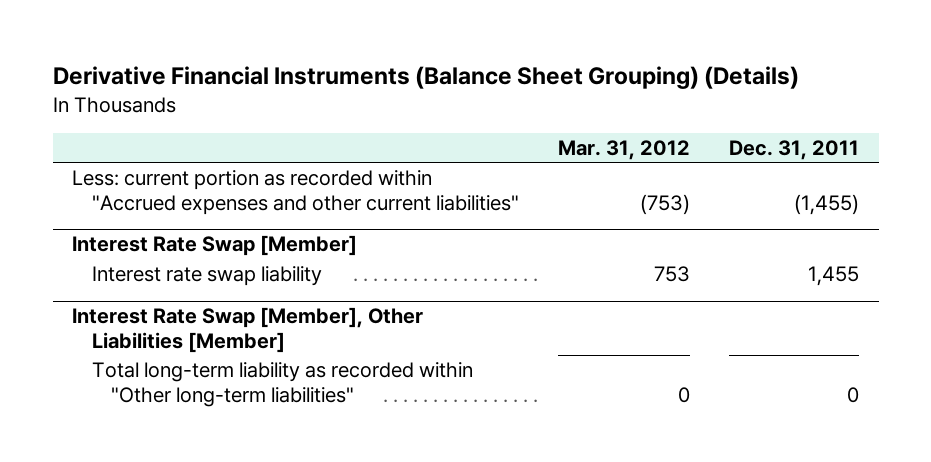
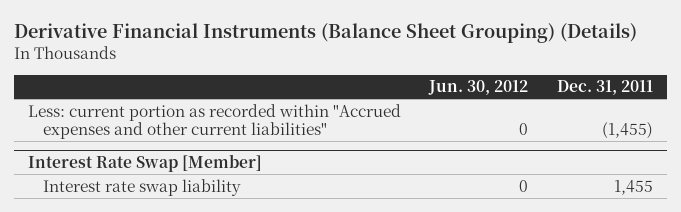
[558,139,691,160] Mar. 31, 2012 -> none
none -> [428,80,529,96] Jun. 30, 2012
[72,307,424,353] Interest Rate Swap [Member], Other Liabilities [Member] -> none
[91,362,473,407] Total long-term liability as recorded within "Other long-term liabilities" -> none

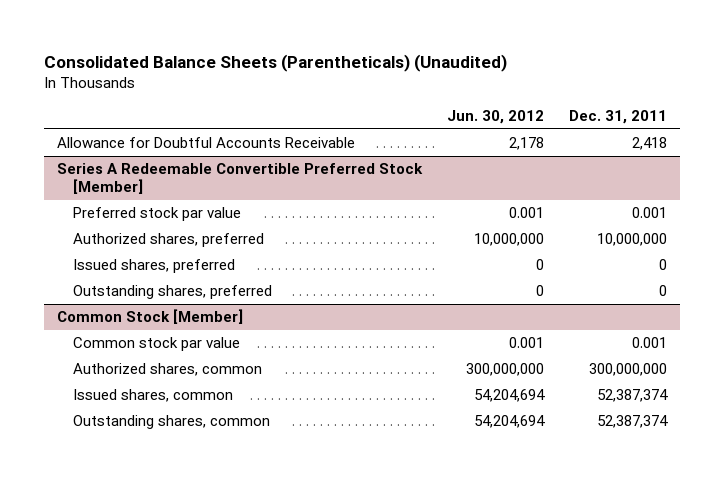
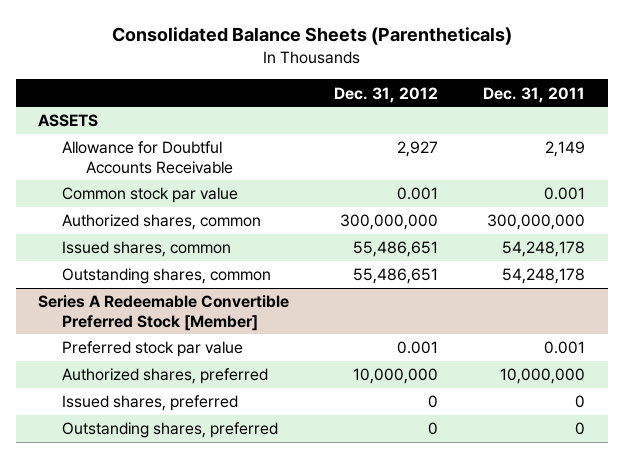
[44,53,508,72] Consolidated Balance Sheets (Parentheticals) (Unaudited) -> [111,27,512,46] Consolidated Balance Sheets (Parentheticals)
[447,110,545,125] Jun. 30, 2012 -> none
none -> [334,86,439,103] Dec. 31, 2012
none -> [38,114,99,128] ASSETS
[632,137,668,151] 2,418 -> [545,141,586,158] 2,149
none -> [62,187,239,204] Common stock par value
none -> [62,214,262,231] Authorized shares, common
none -> [62,241,232,258] Issued shares, common
none -> [62,268,272,285] Outstanding shares, common
[56,309,243,325] Common Stock [Member] -> none
[72,337,240,352] Common stock par value -> none
[72,363,262,377] Authorized shares, common -> none
[72,389,233,403] Issued shares, common -> none
[72,415,270,430] Outstanding shares, common -> none

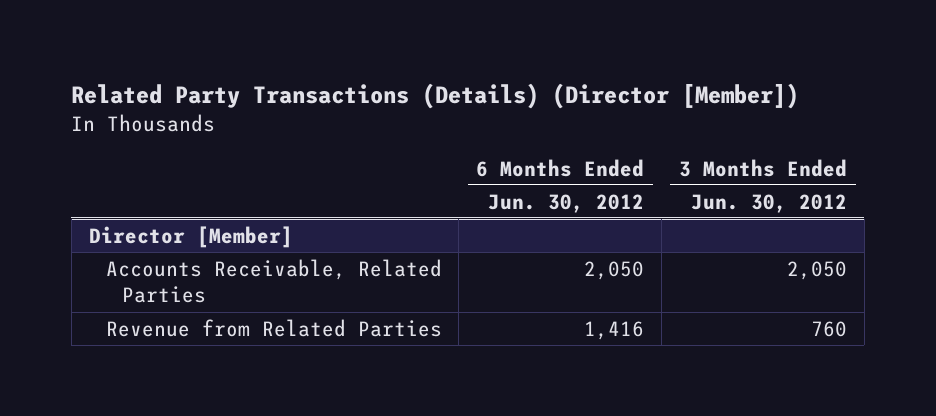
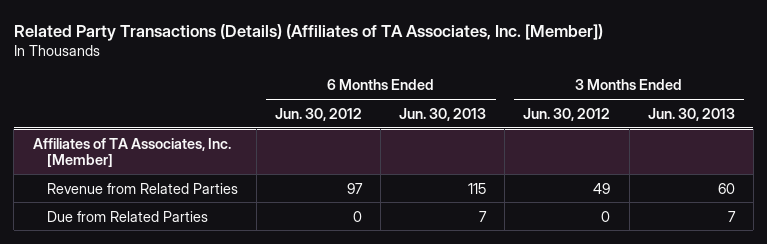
[71,83,800,110] Related Party Transactions (Details) (Director [Member]) -> [13,23,603,41] Related Party Transactions (Details) (Affiliates of TA Associates, Inc. [Member])
none -> [399,107,487,121] Jun. 30, 2013
none -> [647,107,735,121] Jun. 30, 2013
[88,225,293,248] Director [Member] -> none
[105,258,442,304] Accounts Receivable, Related Parties -> none
none -> [32,137,231,168] Affiliates of TA Associates, Inc. [Member]
[584,320,645,340] 1,416 -> [347,182,364,194] 97
[810,320,847,337] 760 -> [593,182,611,194] 49
none -> [46,210,208,222] Due from Related Parties

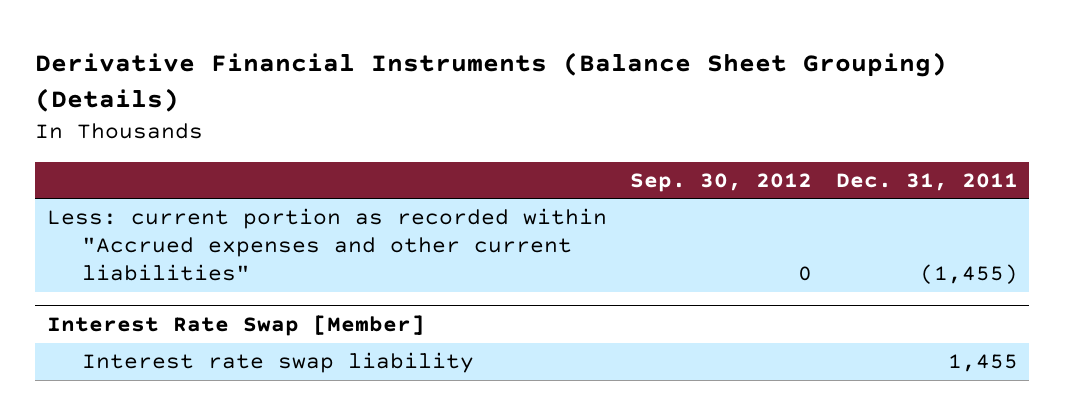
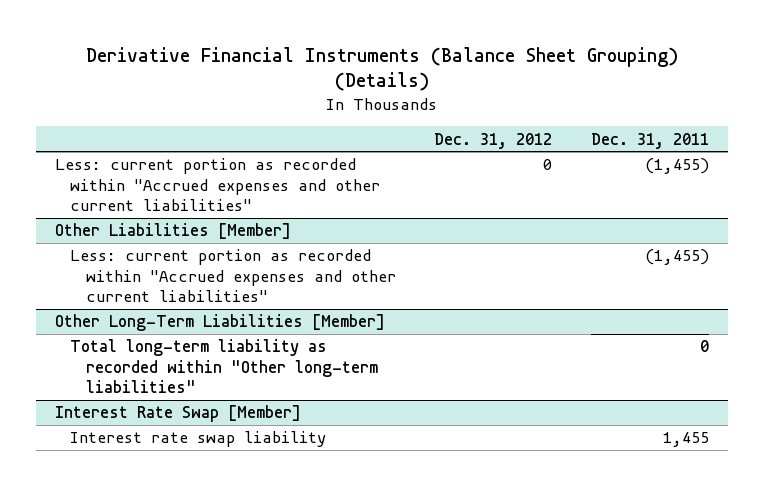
[630,172,813,192] Sep. 30, 2012 -> none
none -> [434,132,553,149] Dec. 31, 2012
none -> [55,223,292,240] Other Liabilities [Member]
none -> [70,249,396,302] Less: current portion as recorded within "Accrued expenses and other current liabilities"
none -> [55,314,386,332] Other Long-Term Liabilities [Member]
none -> [70,339,378,393] Total long-term liability as recorded within "Other long-term liabilities"

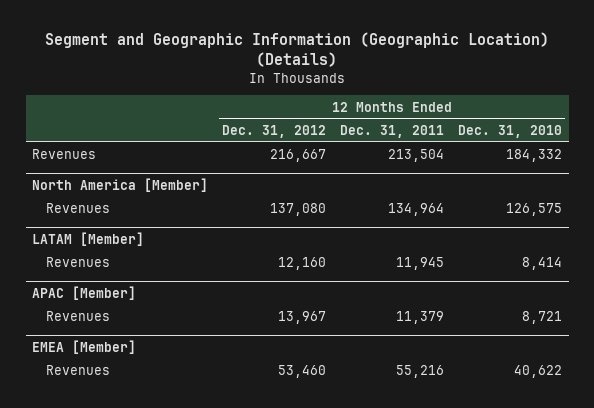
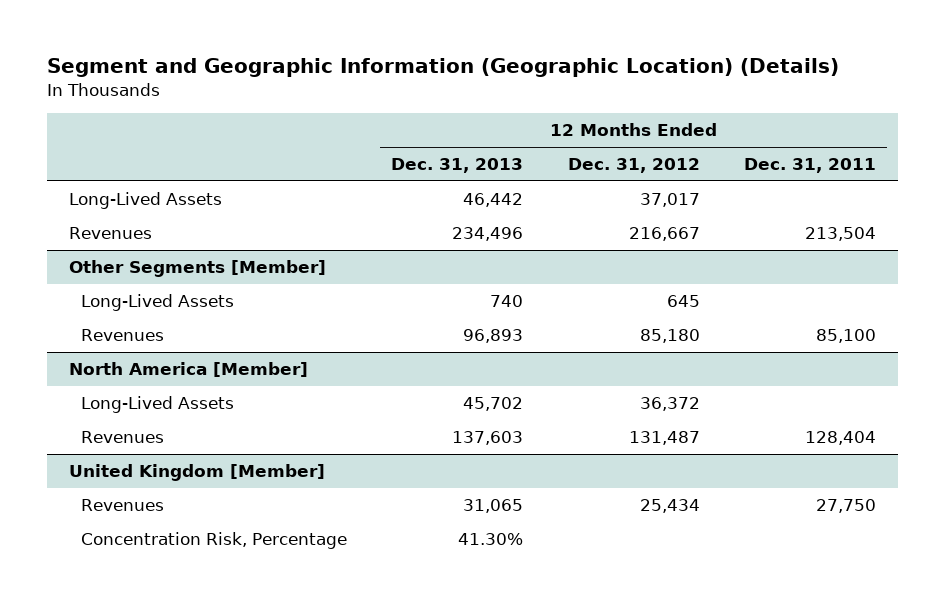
[458,124,563,138] Dec. 31, 2010 -> none
none -> [391,158,524,174] Dec. 31, 2013
none -> [69,192,223,210] Long-Lived Assets
none -> [69,260,327,278] Other Segments [Member]
none -> [81,294,235,312] Long-Lived Assets
none -> [81,329,165,342] Revenues
[32,232,145,247] LATAM [Member] -> none
[32,286,137,301] APAC [Member] -> none
[45,311,110,322] Revenues -> none
[32,340,137,355] EMEA [Member] -> none
[45,365,110,376] Revenues -> none
none -> [81,396,235,414] Long-Lived Assets
[270,203,327,217] 137,080 -> [628,431,700,446] 131,487
[388,203,445,217] 134,964 -> [804,431,876,446] 128,404
none -> [69,464,326,482] United Kingdom [Member]
[278,257,327,271] 12,160 -> [639,499,700,514] 25,434
[396,257,445,271] 11,945 -> [815,499,876,514] 27,750
none -> [81,532,348,550] Concentration Risk, Percentage

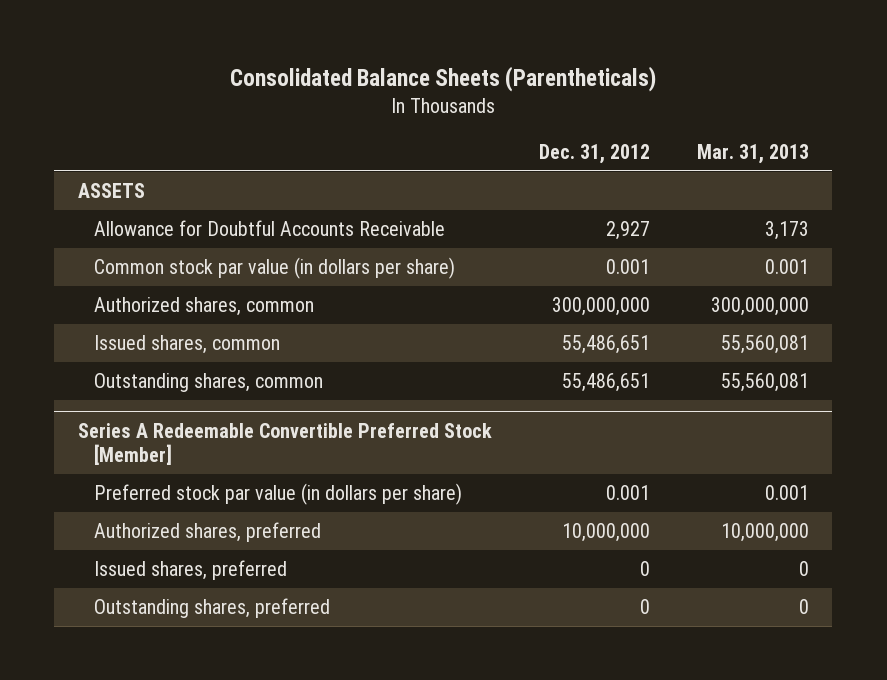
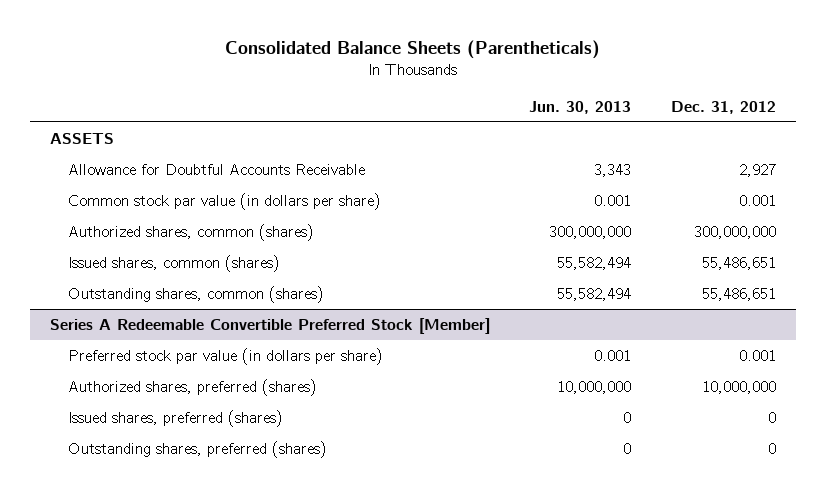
[696,143,809,164] Mar. 31, 2013 -> none
none -> [529,100,632,114] Jun. 30, 2013
[93,297,314,317] Authorized shares, common -> [67,223,314,241] Authorized shares, common (shares)
[93,335,280,355] Issued shares, common -> [67,254,280,272] Issued shares, common (shares)
[93,373,323,393] Outstanding shares, common -> [67,285,324,303] Outstanding shares, common (shares)
[93,522,321,543] Authorized shares, preferred -> [67,378,317,396] Authorized shares, preferred (shares)
[93,560,287,581] Issued shares, preferred -> [67,409,283,427] Issued shares, preferred (shares)
[93,598,330,619] Outstanding shares, preferred -> [67,440,327,458] Outstanding shares, preferred (shares)

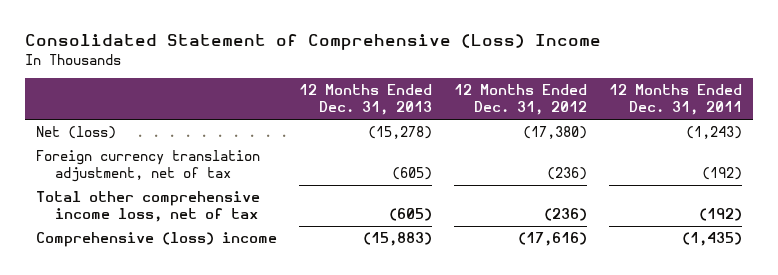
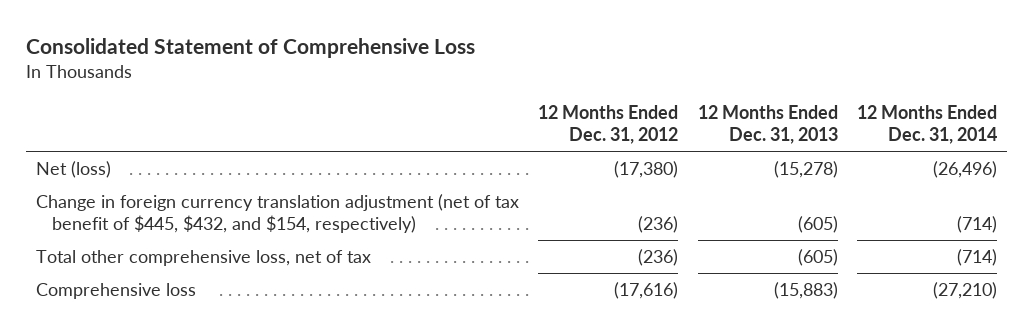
[25,34,602,51] Consolidated Statement of Comprehensive (Loss) Income -> [26,38,476,59] Consolidated Statement of Comprehensive Loss
[609,84,743,116] 12 Months Ended Dec. 31, 2011 -> none
none -> [857,105,998,145] 12 Months Ended Dec. 31, 2014
[36,150,261,183] Foreign currency translation adjustment, net of tax -> [35,194,519,233] Change in foreign currency translation adjustment (net of tax benefit of $445, $432, and $154, respectively)
[36,191,261,223] Total other comprehensive income loss, net of tax -> [35,250,371,267] Total other comprehensive loss, net of tax
[36,232,278,248] Comprehensive (loss) income -> [35,283,196,300] Comprehensive loss

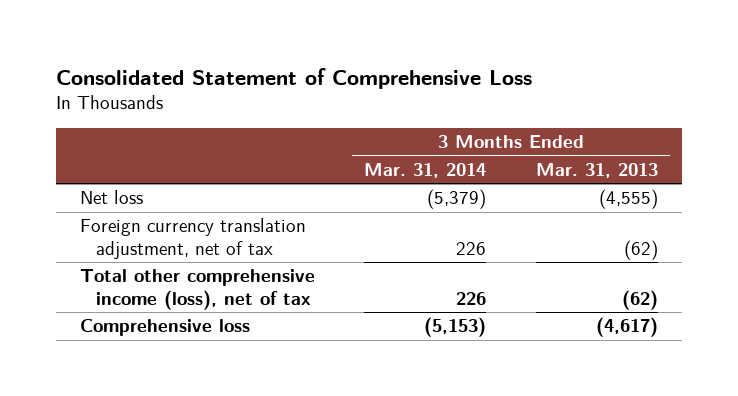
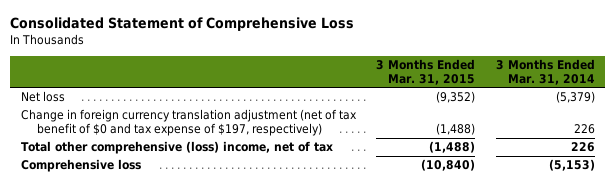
[535,162,658,178] Mar. 31, 2013 -> none
none -> [376,58,476,85] 3 Months Ended Mar. 31, 2015
[80,218,307,259] Foreign currency translation adjustment, net of tax -> [20,109,357,137] Change in foreign currency translation adjustment (net of tax benefit of $0 and tax expense of $197, respectively)
[80,269,316,310] Total other comprehensive income (loss), net of tax -> [20,141,333,155] Total other comprehensive (loss) income, net of tax

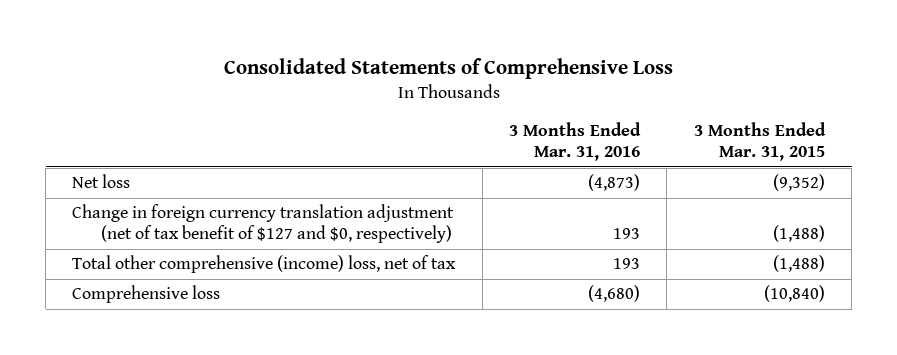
[10,17,355,32] Consolidated Statement of Comprehensive Loss -> [223,57,673,79] Consolidated Statements of Comprehensive Loss
[495,58,595,85] 3 Months Ended Mar. 31, 2014 -> none
none -> [509,122,642,162] 3 Months Ended Mar. 31, 2016
[20,109,357,137] Change in foreign currency translation adjustment (net of tax benefit of $0 and tax expense of $197, respectively) -> [72,204,455,244] Change in foreign currency translation adjustment (net of tax benefit of $127 and $0, respectively)
[20,141,333,155] Total other comprehensive (loss) income, net of tax -> [72,255,457,274] Total other comprehensive (income) loss, net of tax

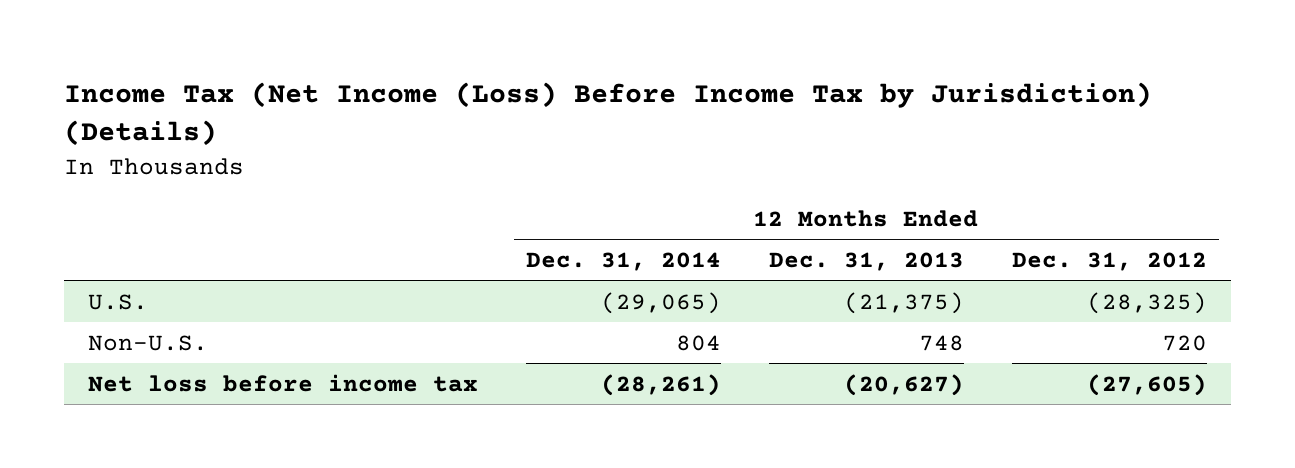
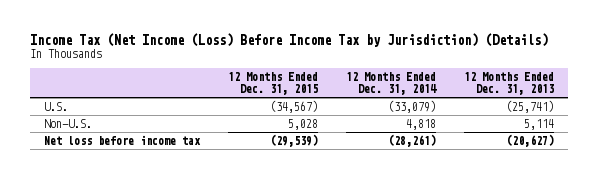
[1012,251,1208,271] Dec. 31, 2012 -> none
none -> [228,71,319,96] 12 Months Ended Dec. 31, 2015
[600,291,721,314] (29,065) -> [388,99,437,113] (33,079)
[843,291,964,314] (21,375) -> [506,99,555,113] (25,741)
[675,334,721,351] 804 -> [406,118,437,130] 4,818
[918,334,964,351] 748 -> [524,118,555,130] 5,114

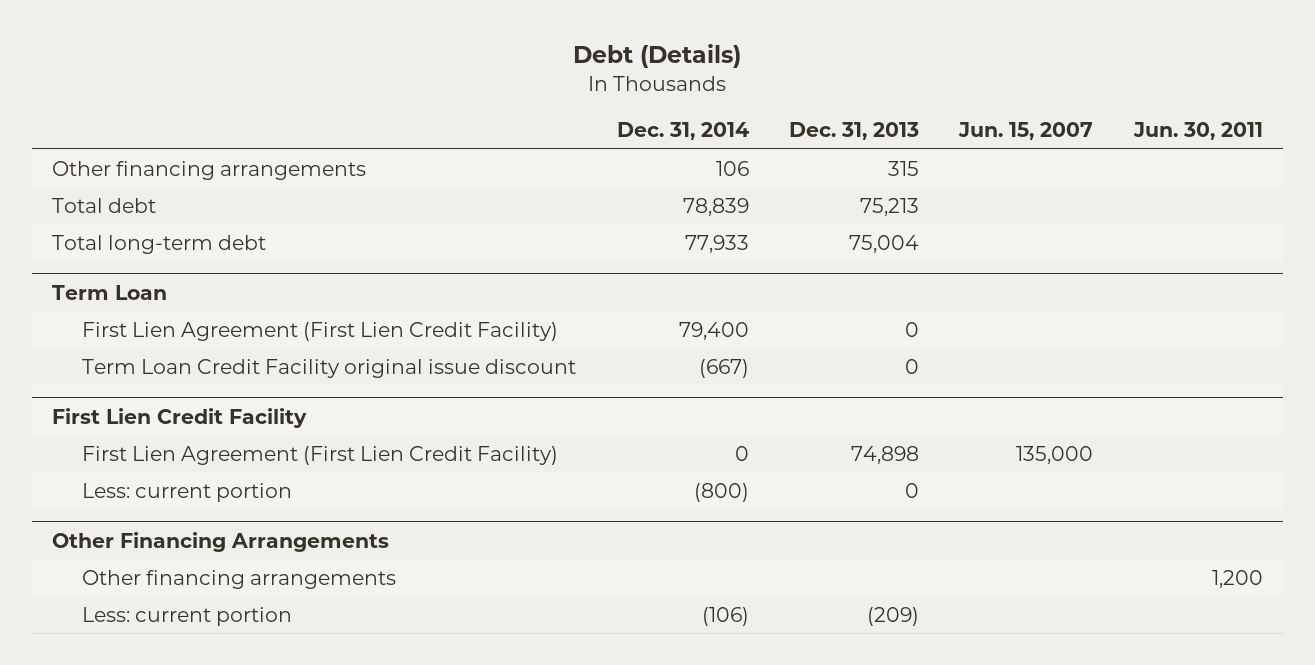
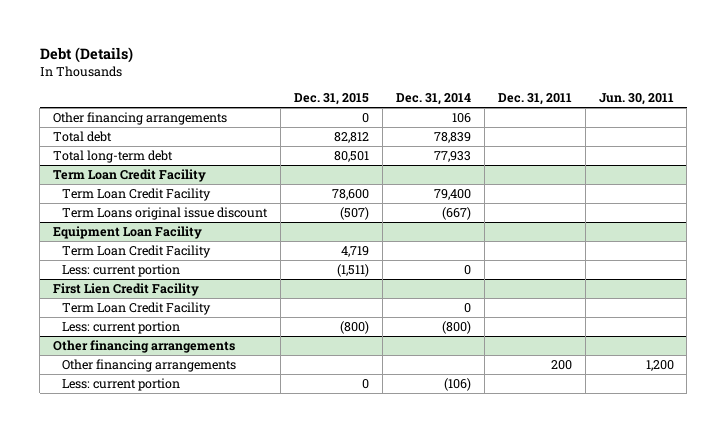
[789,122,920,141] Dec. 31, 2013 -> none
[958,122,1094,141] Jun. 15, 2007 -> none
none -> [293,93,369,106] Dec. 31, 2015
none -> [497,93,572,106] Dec. 31, 2011
[52,284,168,300] Term Loan -> [53,168,207,182] Term Loan Credit Facility
[82,321,559,341] First Lien Agreement (First Lien Credit Facility) -> [61,187,211,201] Term Loan Credit Facility
[82,358,577,378] Term Loan Credit Facility original issue discount -> [61,206,268,220] Term Loans original issue discount
none -> [53,225,203,239] Equipment Loan Facility
none -> [61,244,211,258] Term Loan Credit Facility
none -> [61,263,180,277] Less: current portion
[82,445,559,465] First Lien Agreement (First Lien Credit Facility) -> [61,301,211,315] Term Loan Credit Facility
[52,531,390,552] Other Financing Arrangements -> [53,339,236,353] Other financing arrangements

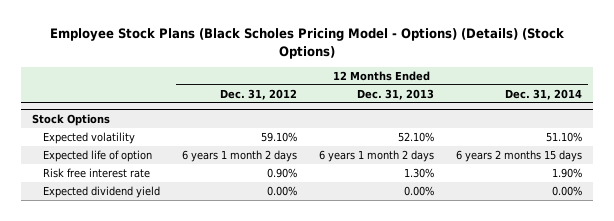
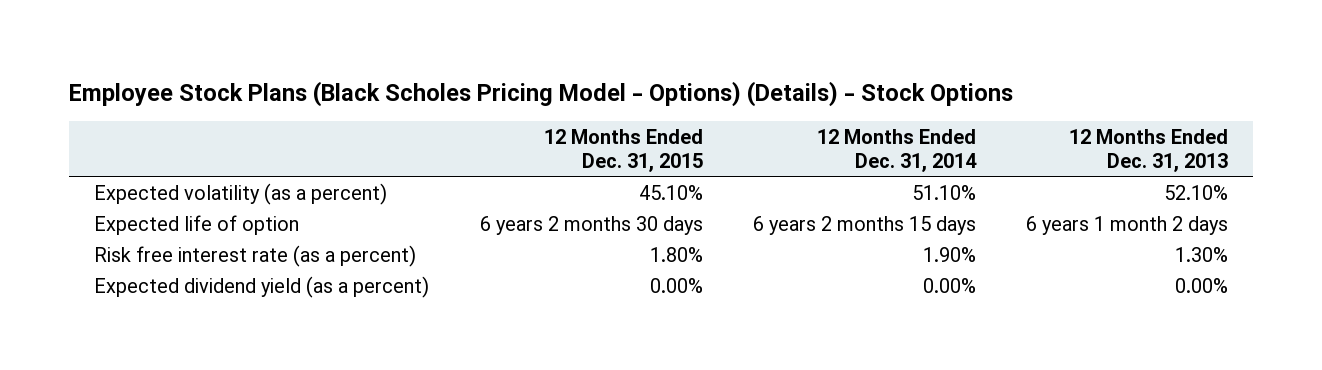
[50,28,565,59] Employee Stock Plans (Black Scholes Pricing Model - Options) (Details) (Stock Options) -> [69,80,1014,107] Employee Stock Plans (Black Scholes Pricing Model - Options) (Details) - Stock Options
[219,88,297,100] Dec. 31, 2012 -> none
none -> [543,128,703,173] 12 Months Ended Dec. 31, 2015
[32,113,111,126] Stock Options -> none
[42,131,135,144] Expected volatility -> [94,182,388,205] Expected volatility (as a percent)
[42,167,150,178] Risk free interest rate -> [94,244,417,267] Risk free interest rate (as a percent)
[42,185,160,198] Expected dividend yield -> [94,275,430,298] Expected dividend yield (as a percent)

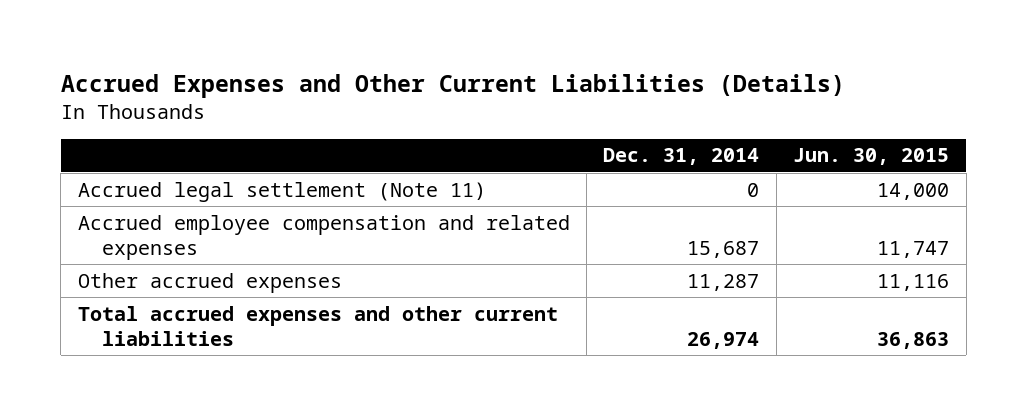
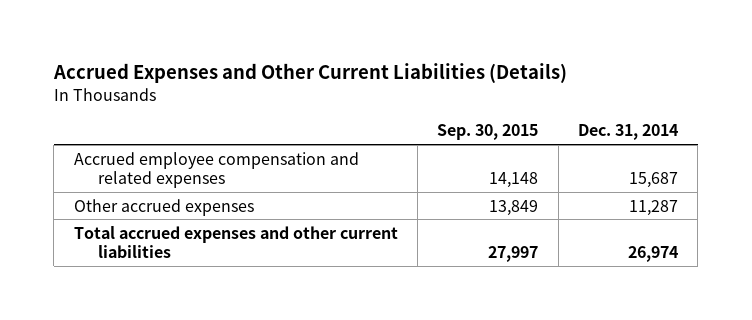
[793,148,950,166] Jun. 30, 2015 -> none
none -> [437,124,539,141] Sep. 30, 2015
[77,181,486,202] Accrued legal settlement (Note 11) -> none

